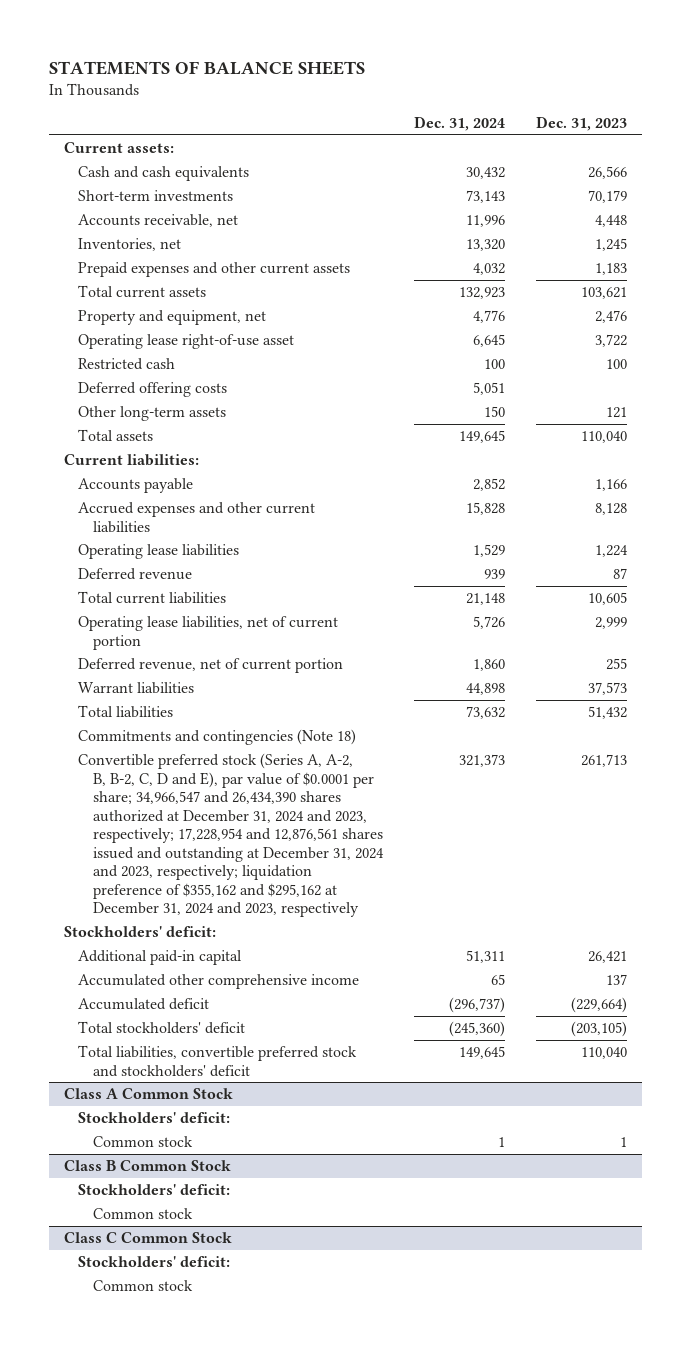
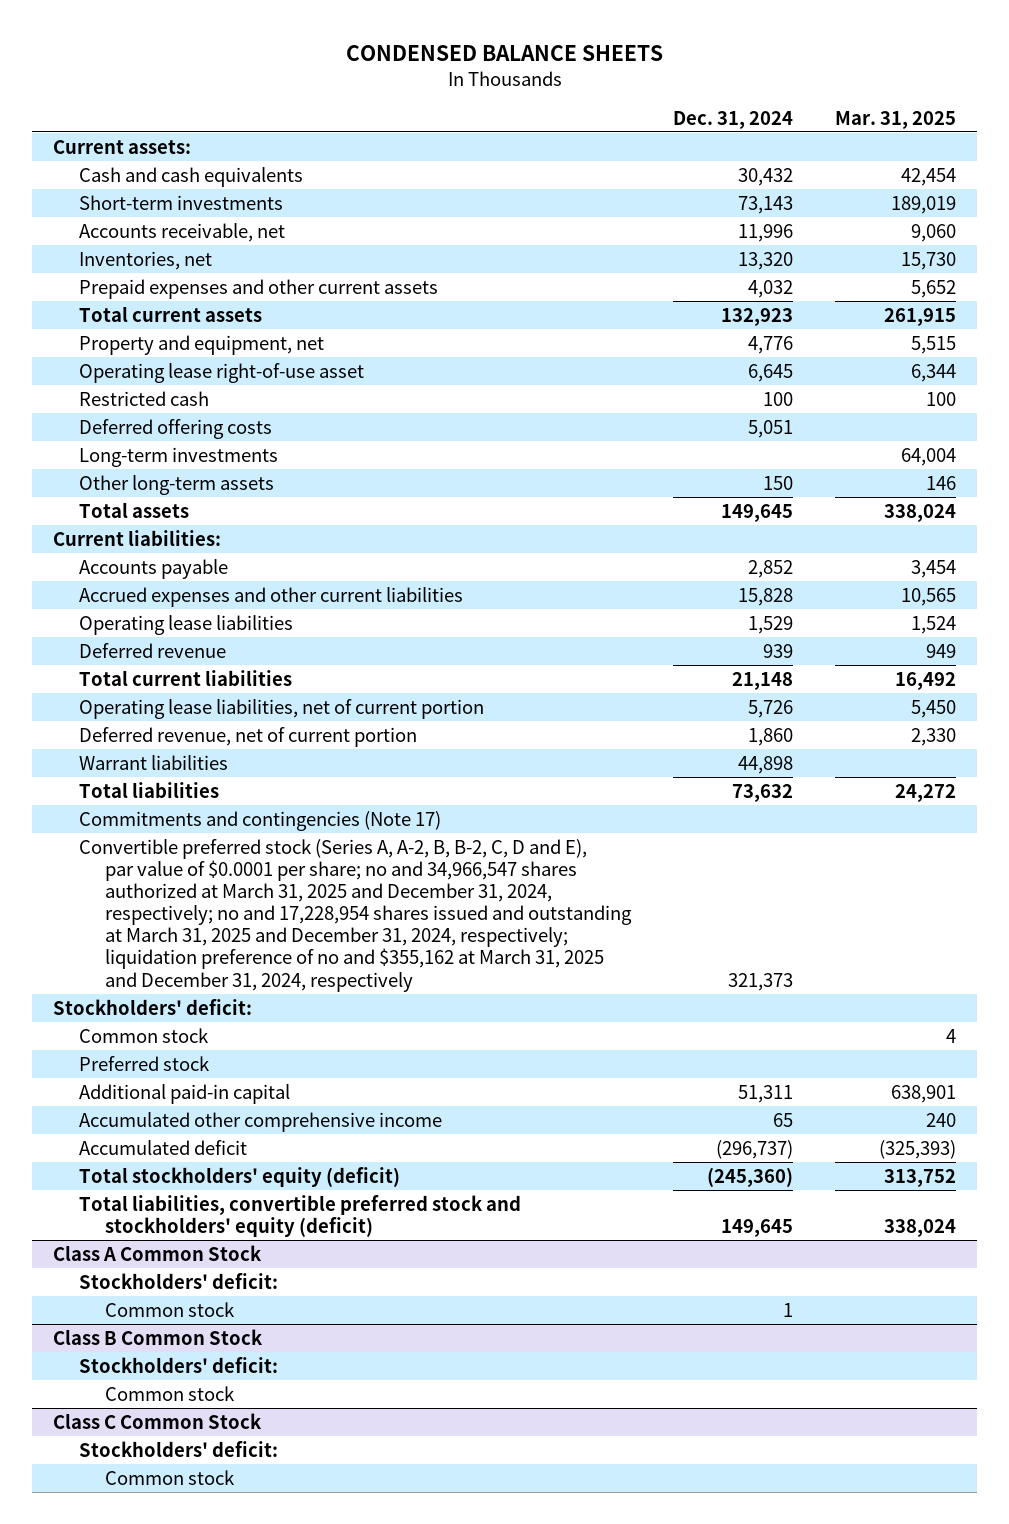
[48,60,365,75] STATEMENTS OF BALANCE SHEETS -> [345,44,663,61] CONDENSED BALANCE SHEETS
[535,116,627,132] Dec. 31, 2023 -> none
none -> [835,110,957,129] Mar. 31, 2025
none -> [79,446,279,467] Long-term investments
[78,729,357,746] Commitments and contingencies (Note 18) -> [79,810,442,831] Commitments and contingencies (Note 17)
[78,753,384,918] Convertible preferred stock (Series A, A-2, B, B-2, C, D and E), par value of $0.0001 per share; 34,966,547 and 26,434,390 shares authorized at December 31, 2024 and 2023, respectively; 17,228,954 and 12,876,561 shares issued and outstanding at December 31, 2024 and 2023, respectively; liquidation preference of $355,162 and $295,162 at December 31, 2024 and 2023, respectively -> [79,838,632,992] Convertible preferred stock (Series A, A-2, B, B-2, C, D and E), par value of $0.0001 per share; no and 34,966,547 shares authorized at March 31, 2025 and December 31, 2024, respectively; no and 17,228,954 shares issued and outstanding at March 31, 2025 and December 31, 2024, respectively; liquidation preference of no and $355,162 at March 31, 2025 and December 31, 2024, respectively
none -> [79,1027,210,1043] Common stock
none -> [79,1055,211,1071] Preferred stock
[78,1021,246,1035] Total stockholders' deficit -> [79,1166,401,1187] Total stockholders' equity (deficit)
[78,1045,358,1077] Total liabilities, convertible preferred stock and stockholders' deficit -> [79,1194,522,1237] Total liabilities, convertible preferred stock and stockholders' equity (deficit)

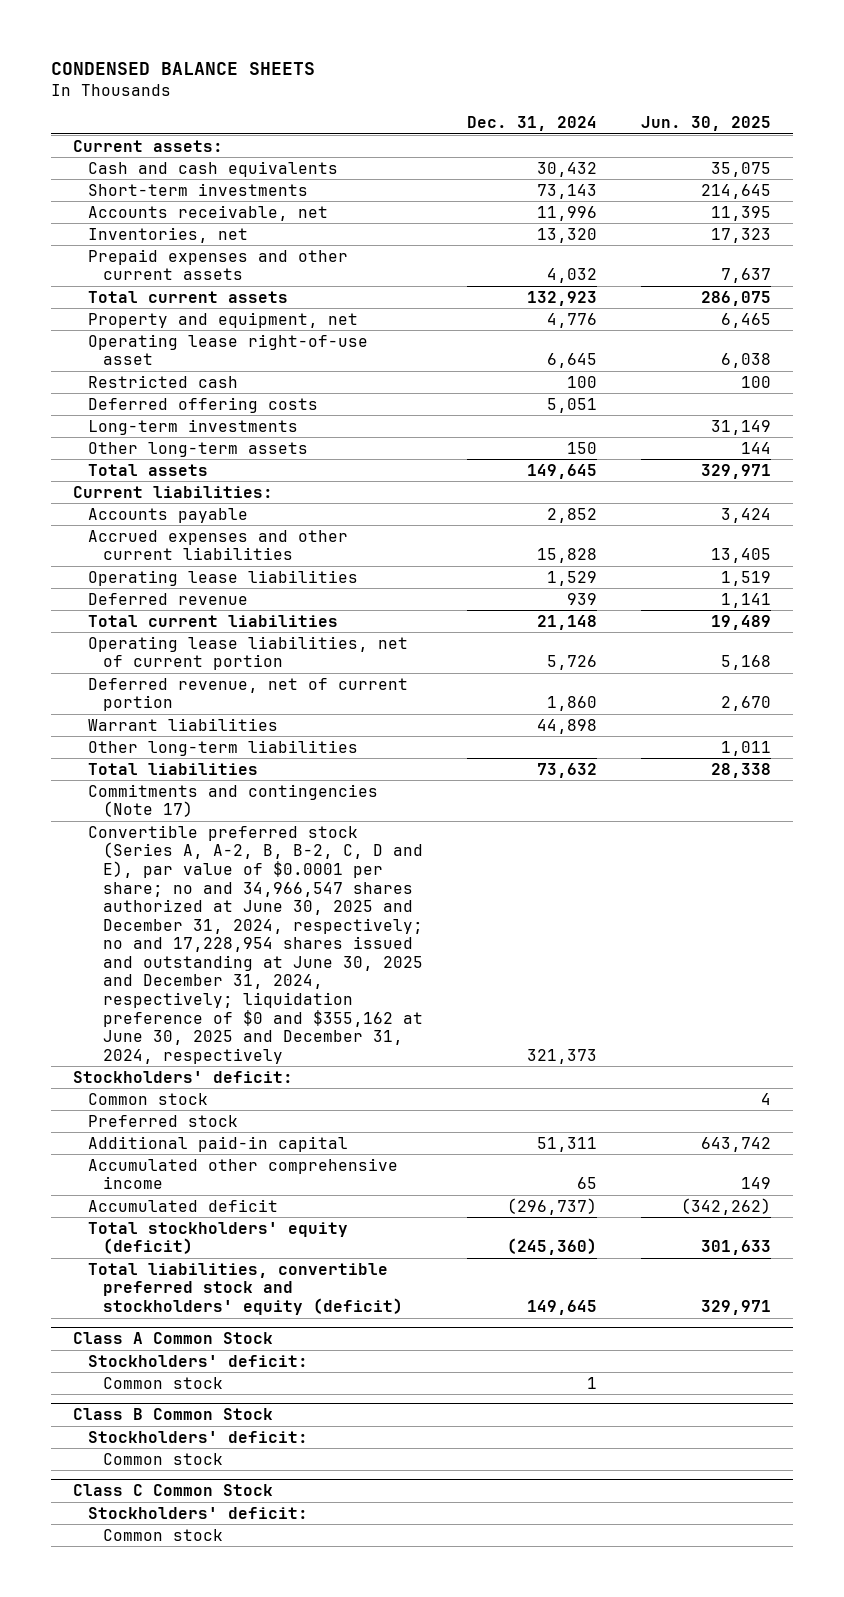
[835,110,957,129] Mar. 31, 2025 -> none
none -> [641,116,772,132] Jun. 30, 2025
none -> [87,739,358,756] Other long-term liabilities
[79,838,632,992] Convertible preferred stock (Series A, A-2, B, B-2, C, D and E), par value of $0.0001 per share; no and 34,966,547 shares authorized at March 31, 2025 and December 31, 2024, respectively; no and 17,228,954 shares issued and outstanding at March 31, 2025 and December 31, 2024, respectively; liquidation preference of no and $355,162 at March 31, 2025 and December 31, 2024, respectively -> [87,824,423,1064] Convertible preferred stock (Series A, A-2, B, B-2, C, D and E), par value of $0.0001 per share; no and 34,966,547 shares authorized at June 30, 2025 and December 31, 2024, respectively; no and 17,228,954 shares issued and outstanding at June 30, 2025 and December 31, 2024, respectively; liquidation preference of $0 and $355,162 at June 30, 2025 and December 31, 2024, respectively

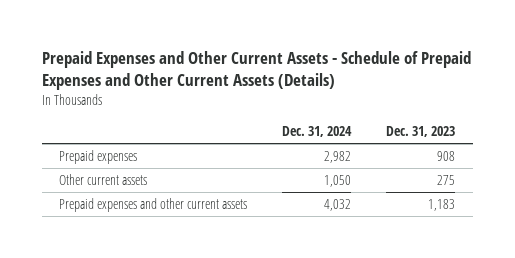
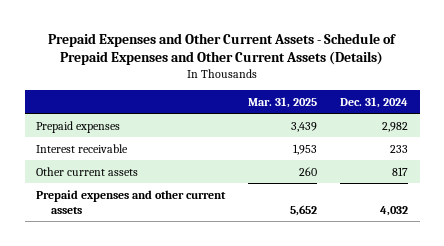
[386,126,456,138] Dec. 31, 2023 -> none
none -> [248,96,318,108] Mar. 31, 2025
none -> [36,143,129,153] Interest receivable
[324,175,352,188] 1,050 -> [392,166,409,176] 817

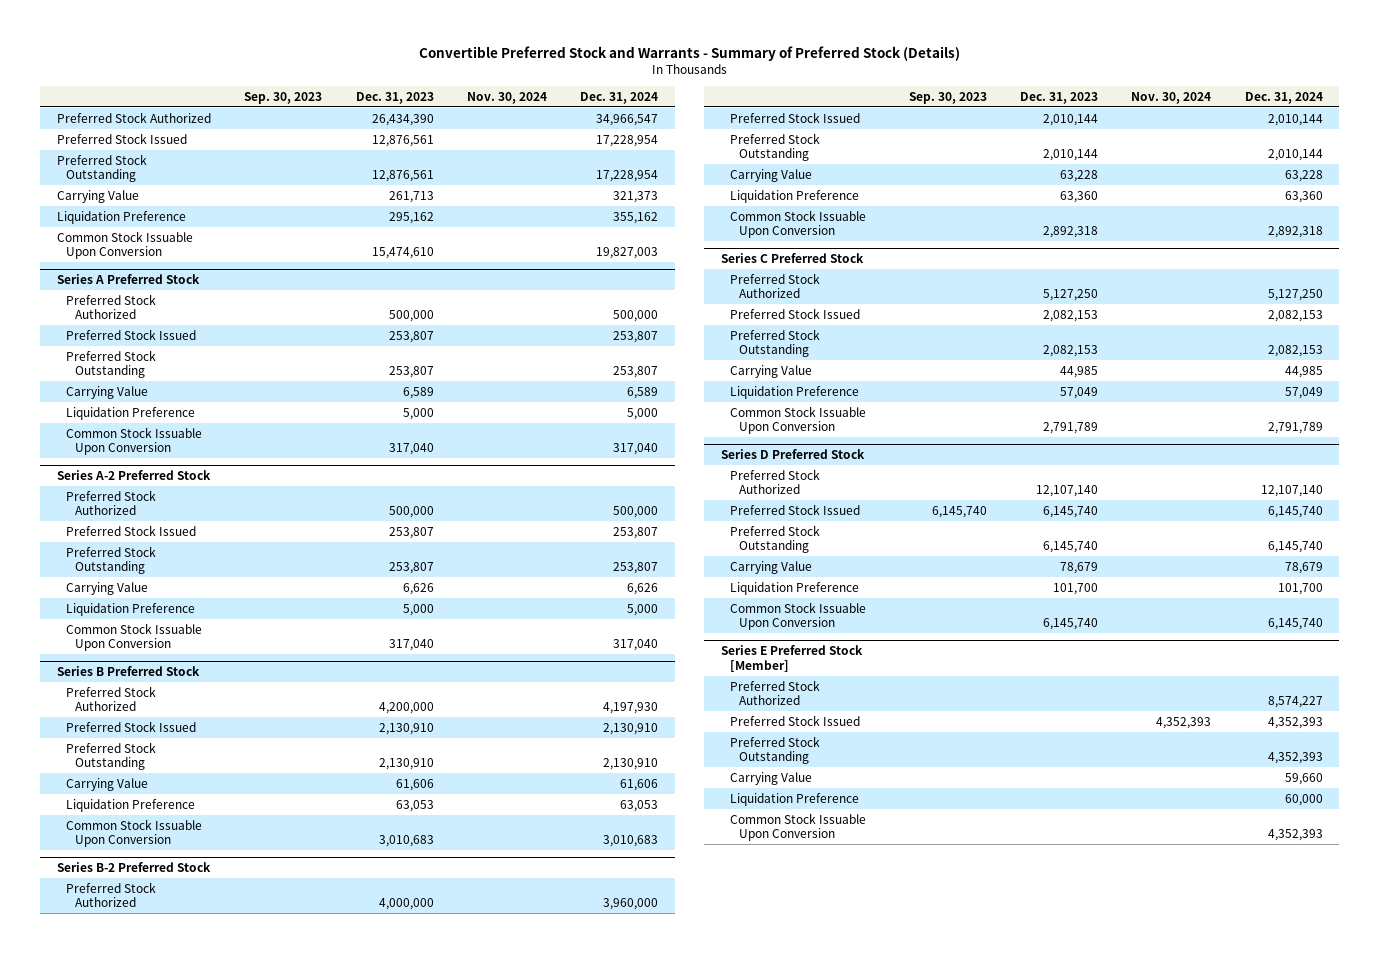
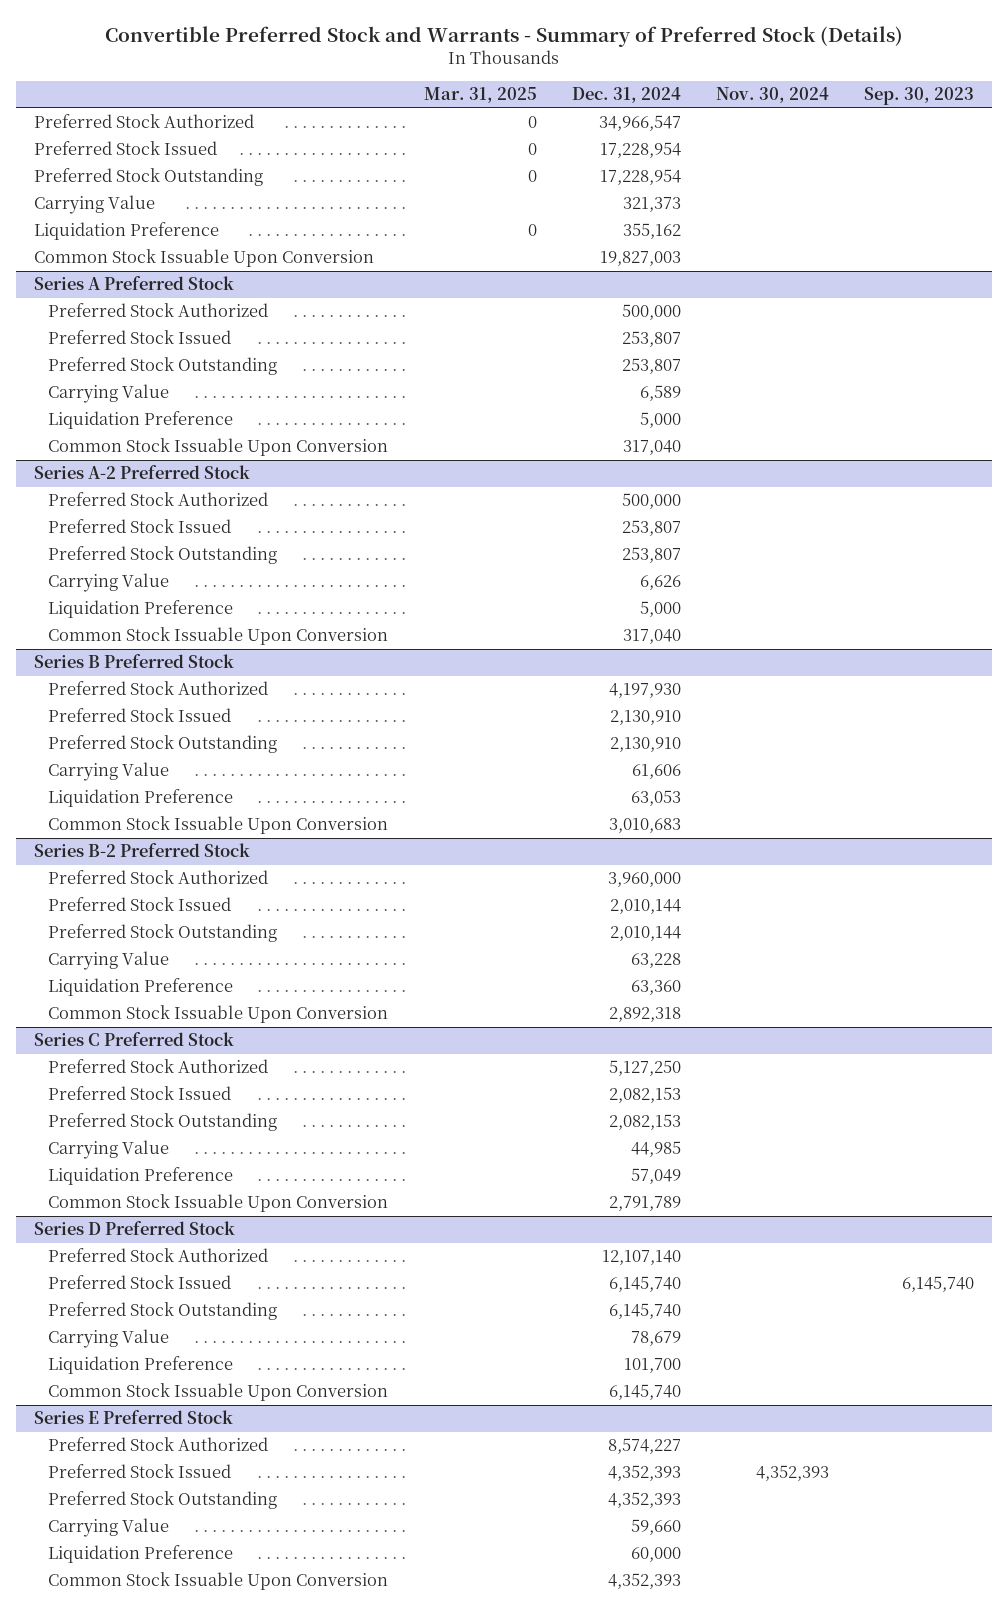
[355,91,434,104] Dec. 31, 2023 -> none
none -> [423,87,537,104] Mar. 31, 2025
[721,644,864,672] Series E Preferred Stock [Member] -> [33,1410,233,1425] Series E Preferred Stock

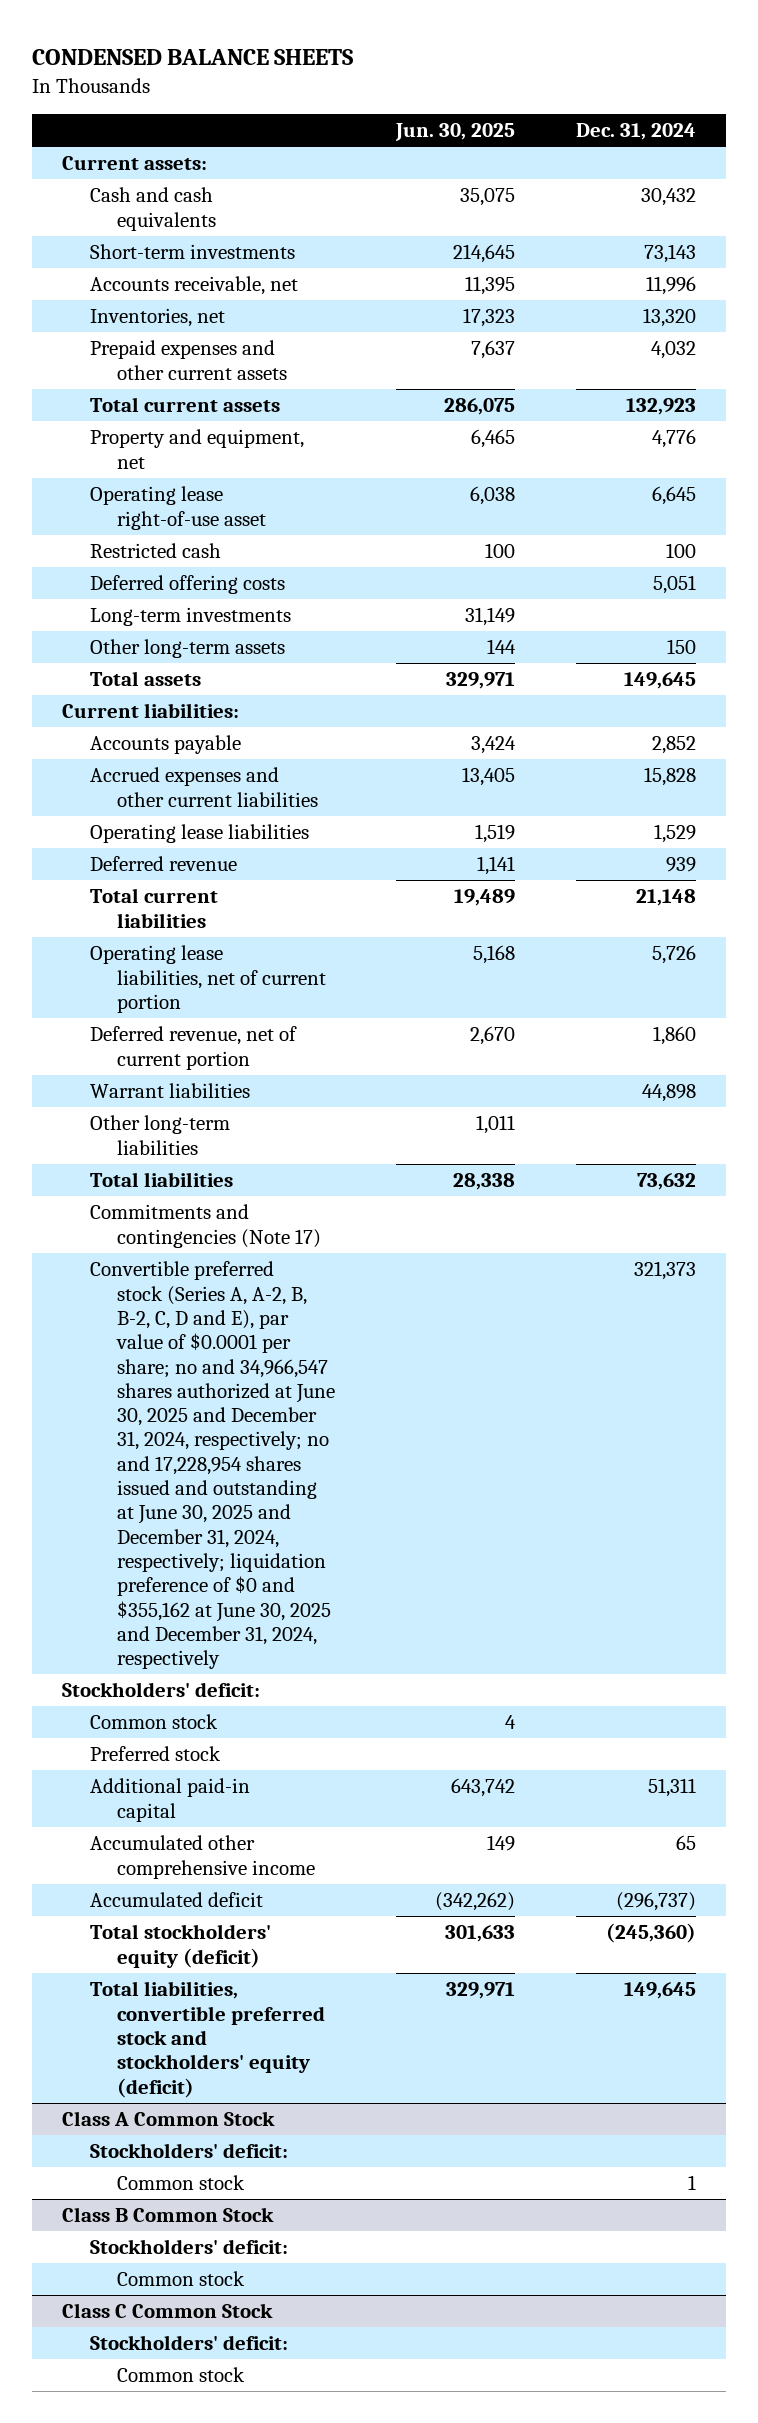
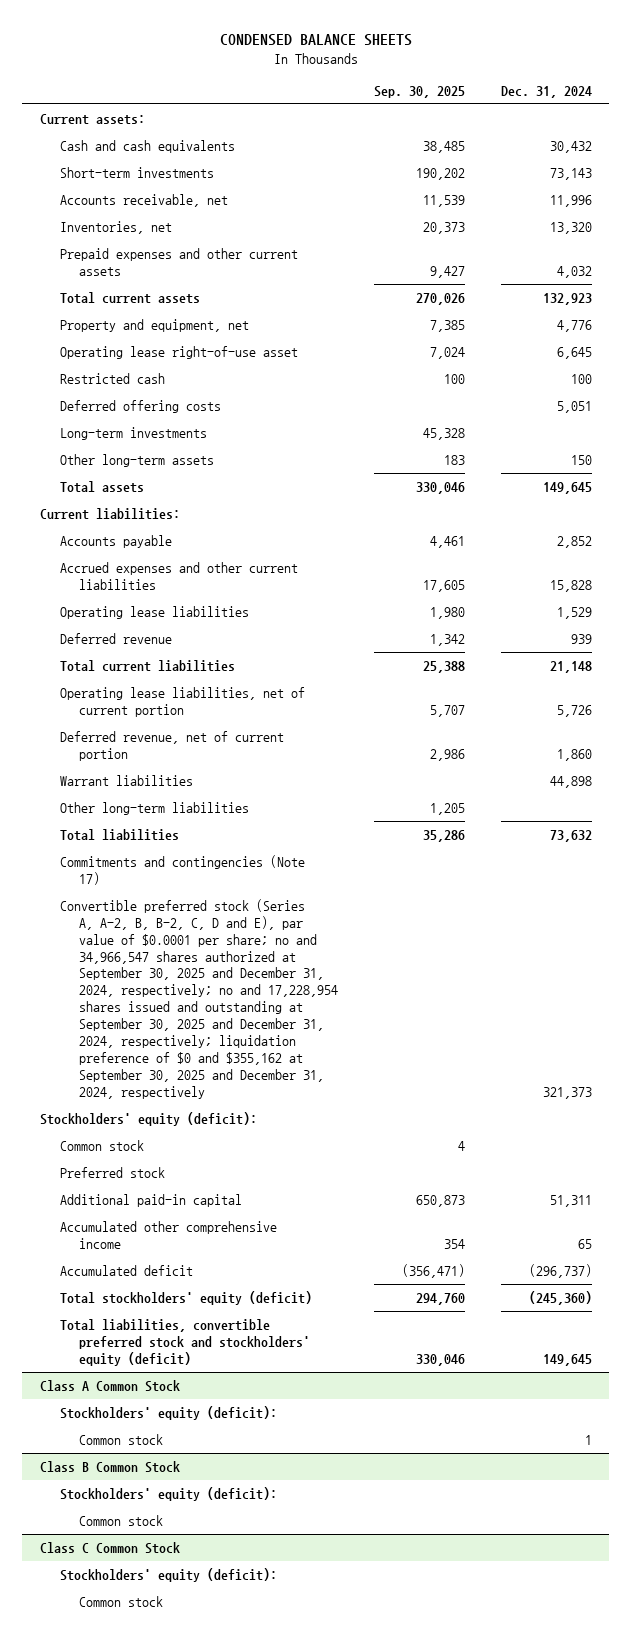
[394,123,515,142] Jun. 30, 2025 -> none
none -> [374,85,466,98] Sep. 30, 2025
[89,1261,336,1670] Convertible preferred stock (Series A, A-2, B, B-2, C, D and E), par value of $0.0001 per share; no and 34,966,547 shares authorized at June 30, 2025 and December 31, 2024, respectively; no and 17,228,954 shares issued and outstanding at June 30, 2025 and December 31, 2024, respectively; liquidation preference of $0 and $355,162 at June 30, 2025 and December 31, 2024, respectively -> [59,898,339,1099] Convertible preferred stock (Series A, A-2, B, B-2, C, D and E), par value of $0.0001 per share; no and 34,966,547 shares authorized at September 30, 2025 and December 31, 2024, respectively; no and 17,228,954 shares issued and outstanding at September 30, 2025 and December 31, 2024, respectively; liquidation preference of $0 and $355,162 at September 30, 2025 and December 31, 2024, respectively
[62,1682,261,1698] Stockholders' deficit: -> [39,1111,257,1126] Stockholders' equity (deficit):
[89,2143,288,2159] Stockholders' deficit: -> [59,1405,277,1420] Stockholders' equity (deficit):
[89,2239,288,2255] Stockholders' deficit: -> [59,1486,277,1501] Stockholders' equity (deficit):
[89,2335,288,2351] Stockholders' deficit: -> [59,1567,277,1582] Stockholders' equity (deficit):

